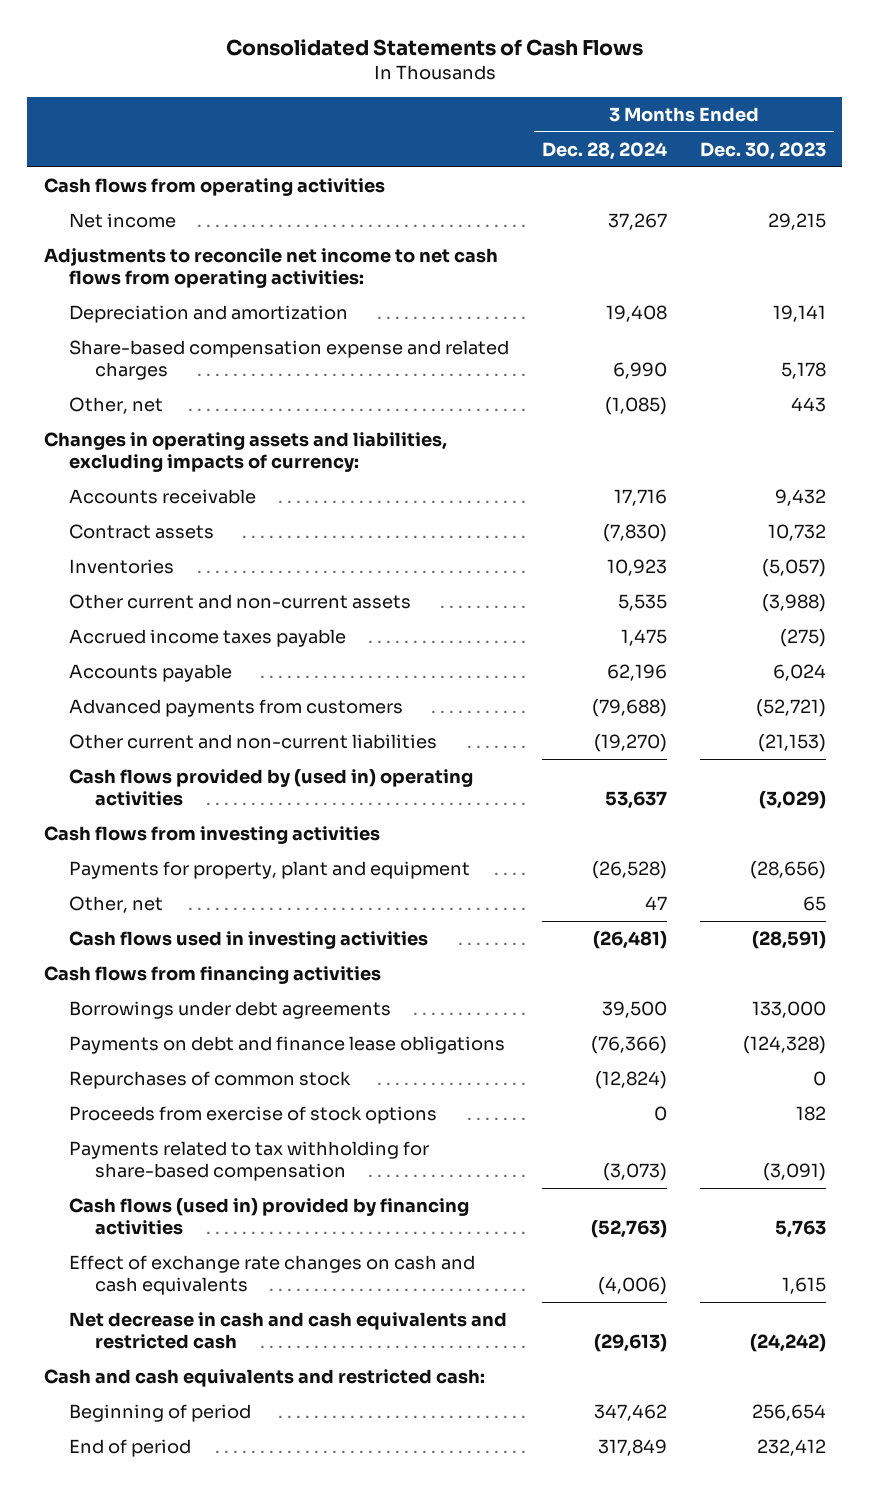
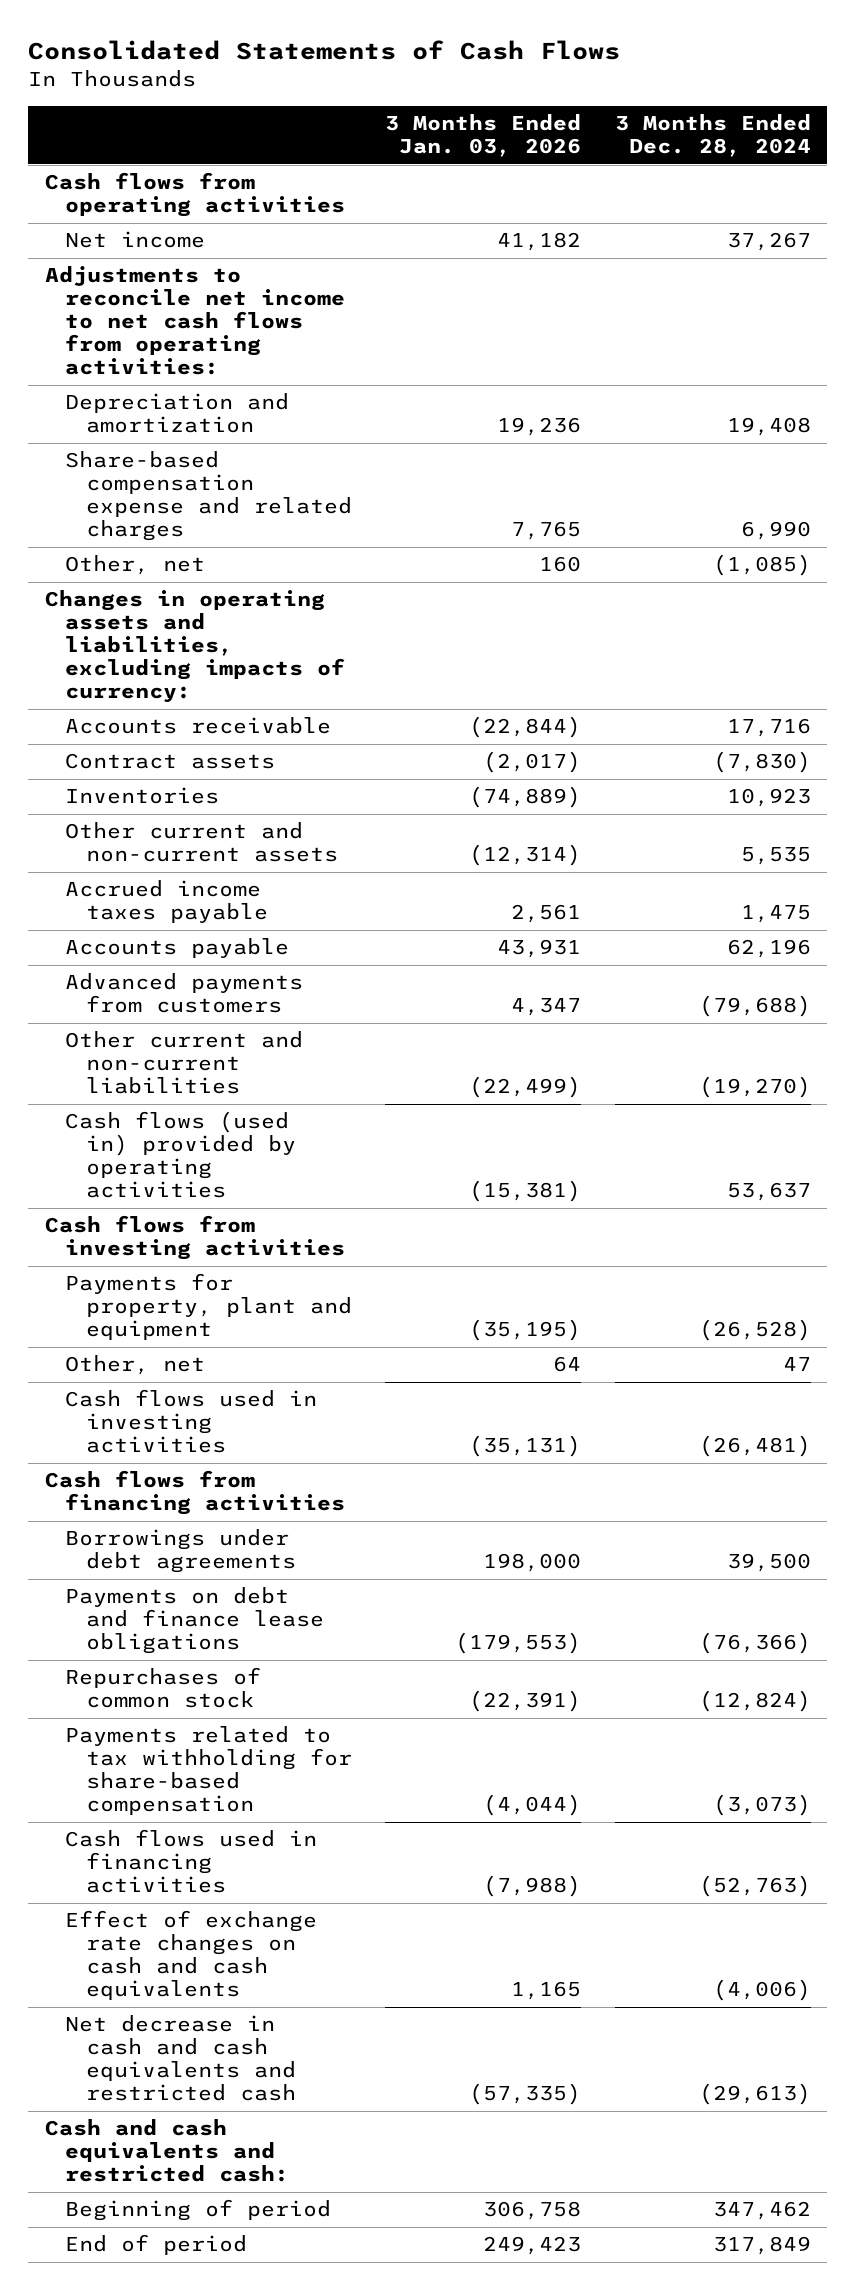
[699,141,826,160] Dec. 30, 2023 -> none
none -> [385,114,582,158] 3 Months Ended Jan. 03, 2026
[69,768,474,807] Cash flows provided by (used in) operating activities -> [65,1111,296,1199] Cash flows (used in) provided by operating activities
[69,1105,438,1124] Proceeds from exercise of stock options -> none
[69,1197,470,1236] Cash flows (used in) provided by financing activities -> [65,1829,318,1894] Cash flows used in financing activities

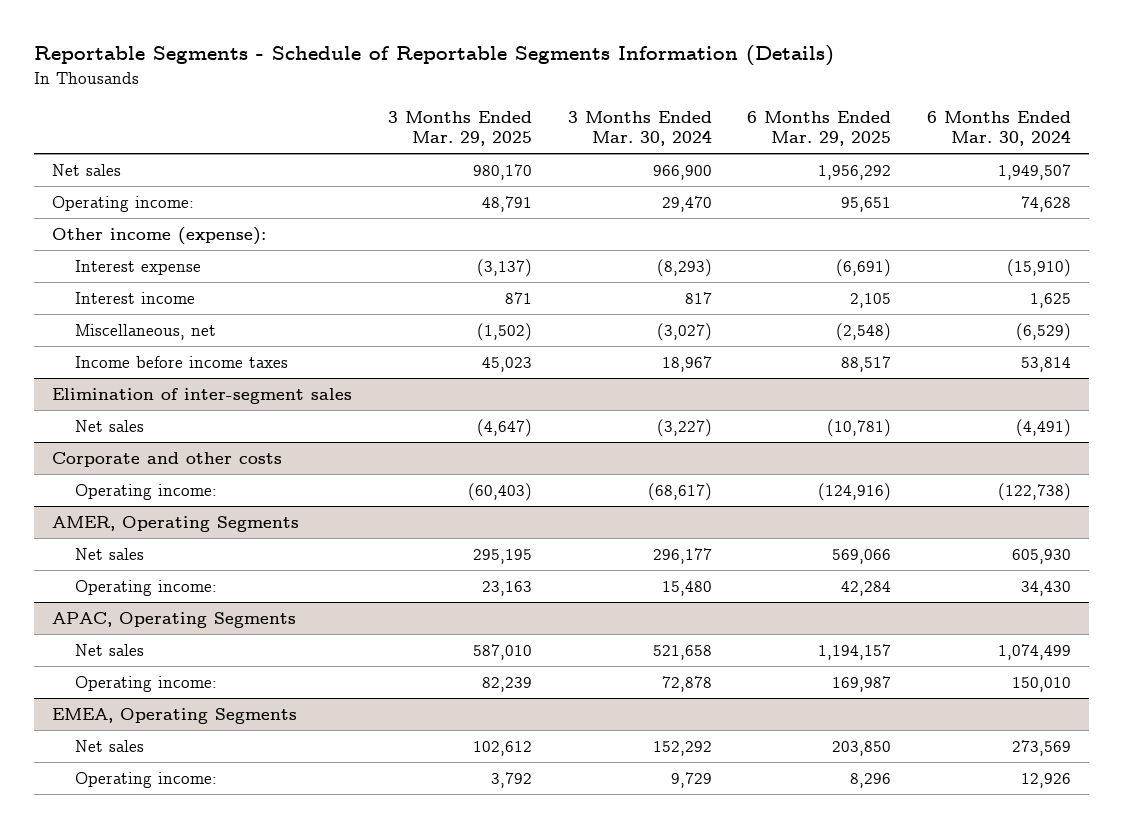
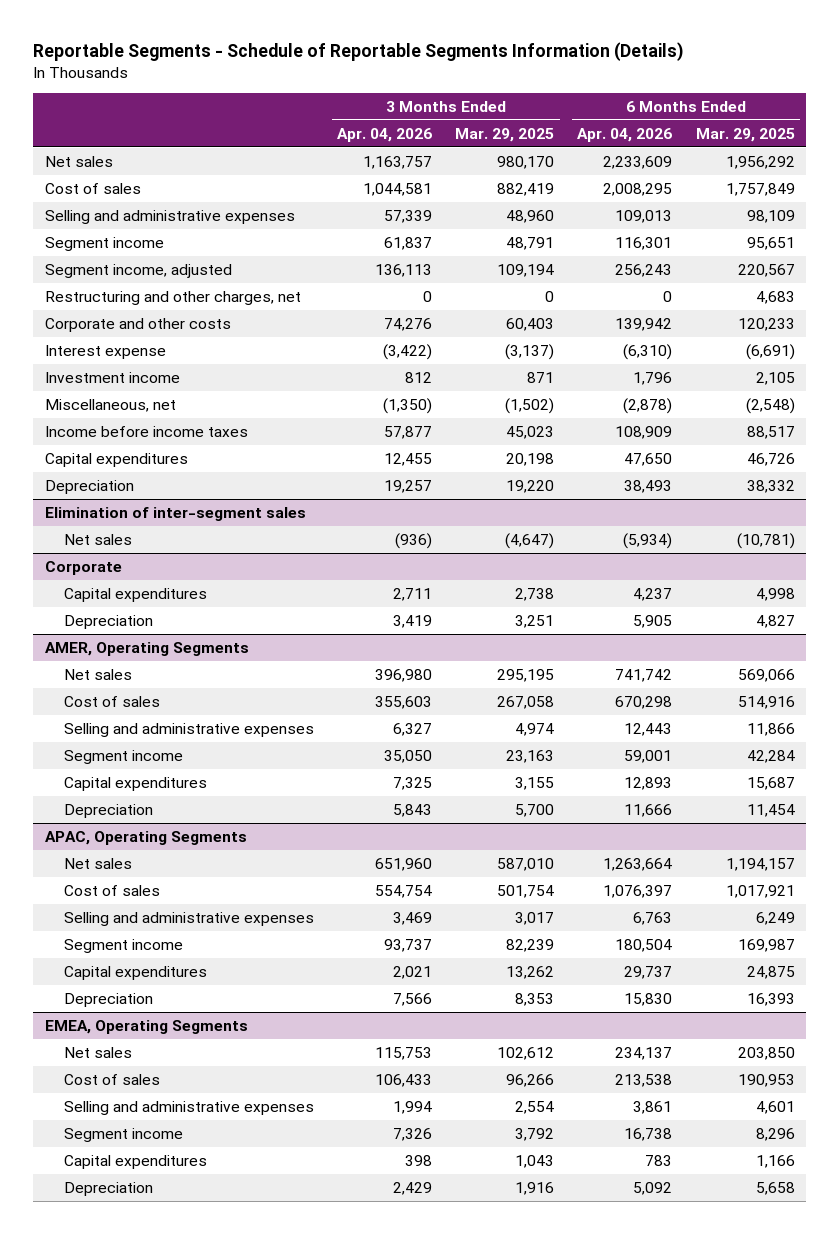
[567,110,712,147] 3 Months Ended Mar. 30, 2024 -> none
[927,110,1072,147] 6 Months Ended Mar. 30, 2024 -> none
none -> [337,127,433,142] Apr. 04, 2026
none -> [577,127,673,142] Apr. 04, 2026
[51,227,266,246] Other income (expense): -> none
none -> [44,182,141,194] Cost of sales
none -> [44,209,295,224] Selling and administrative expenses
[51,196,194,213] Operating income: -> [44,236,164,251] Segment income
none -> [44,263,232,278] Segment income, adjusted
none -> [44,290,301,305] Restructuring and other charges, net
none -> [44,317,231,332] Corporate and other costs
[75,292,196,305] Interest income -> [44,371,180,383] Investment income
none -> [44,452,188,467] Capital expenditures
none -> [44,479,134,494] Depreciation
[75,484,218,501] Operating income: -> none
[51,452,282,468] Corporate and other costs -> [44,560,122,575] Corporate
none -> [64,587,208,602] Capital expenditures
none -> [64,614,154,629] Depreciation
none -> [64,695,161,707] Cost of sales
none -> [64,722,315,737] Selling and administrative expenses
[75,580,218,597] Operating income: -> [64,749,184,764] Segment income
none -> [64,776,208,791] Capital expenditures
none -> [64,803,154,818] Depreciation
none -> [64,884,161,896] Cost of sales
none -> [64,911,315,926] Selling and administrative expenses
[75,676,218,693] Operating income: -> [64,938,184,953] Segment income
none -> [64,965,208,980] Capital expenditures
none -> [64,992,154,1007] Depreciation
none -> [64,1073,161,1085] Cost of sales
none -> [64,1100,315,1115] Selling and administrative expenses
[75,772,218,789] Operating income: -> [64,1127,184,1142] Segment income
none -> [64,1154,208,1169] Capital expenditures
none -> [64,1181,154,1196] Depreciation

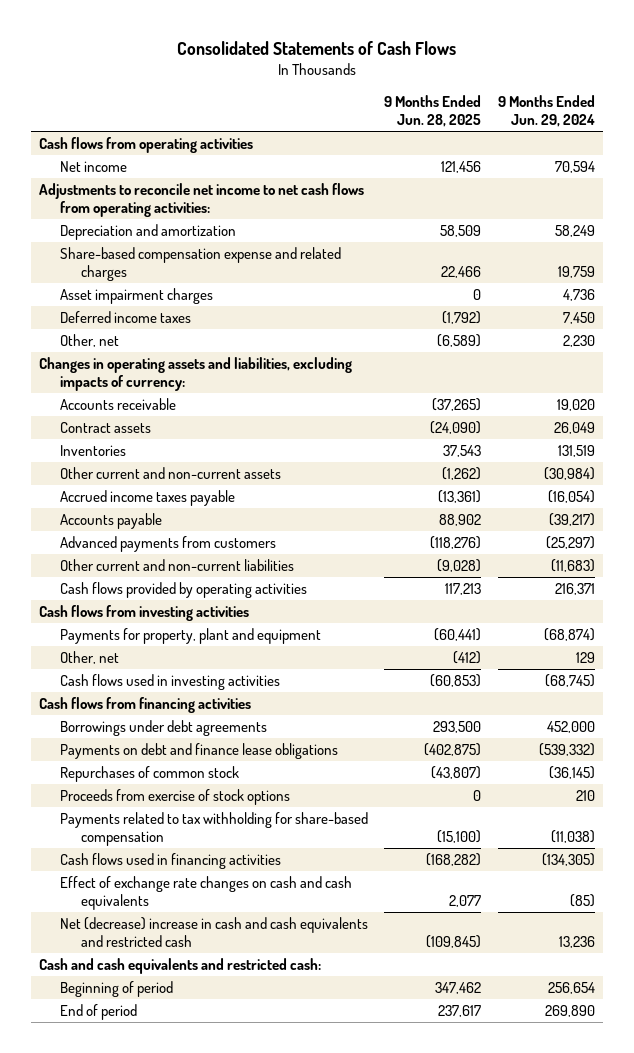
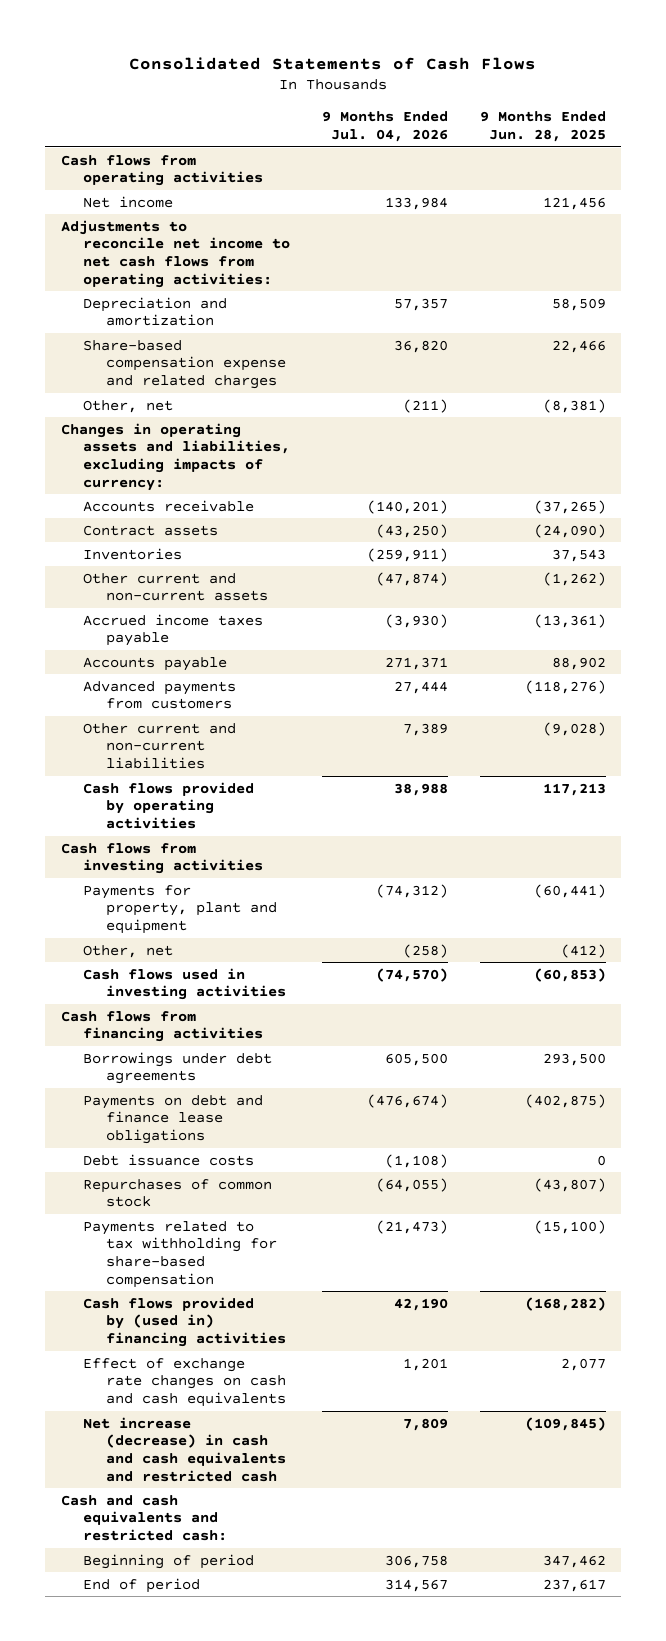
[497,95,595,128] 9 Months Ended Jun. 29, 2024 -> none
none -> [321,111,448,143] 9 Months Ended Jul. 04, 2026
[60,287,214,304] Asset impairment charges -> none
[60,310,192,323] Deferred income taxes -> none
[437,333,482,347] (6,589) -> [542,398,606,413] (8,381)
none -> [83,1153,255,1166] Debt issuance costs
[60,788,291,805] Proceeds from exercise of stock options -> none
[60,852,282,869] Cash flows used in financing activities -> [83,1296,287,1348] Cash flows provided by (used in) financing activities
[60,916,369,947] Net (decrease) increase in cash and cash equivalents and restricted cash -> [83,1416,287,1482] Net increase (decrease) in cash and cash equivalents and restricted cash

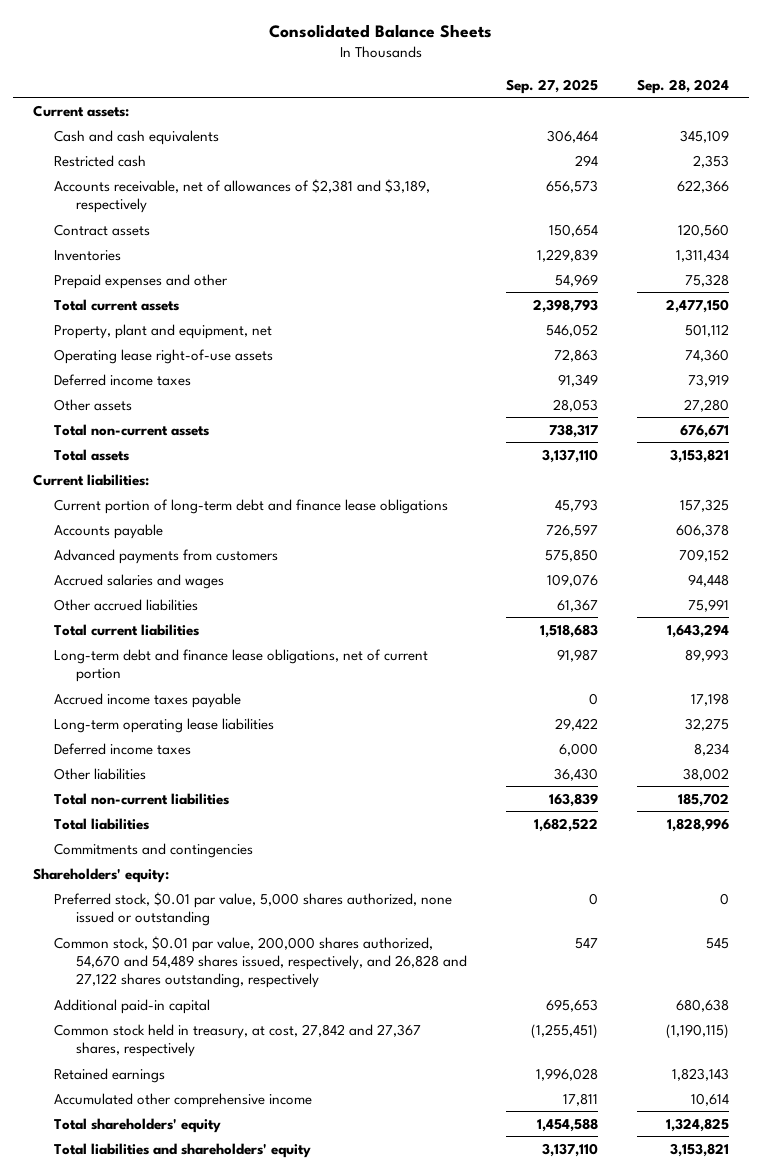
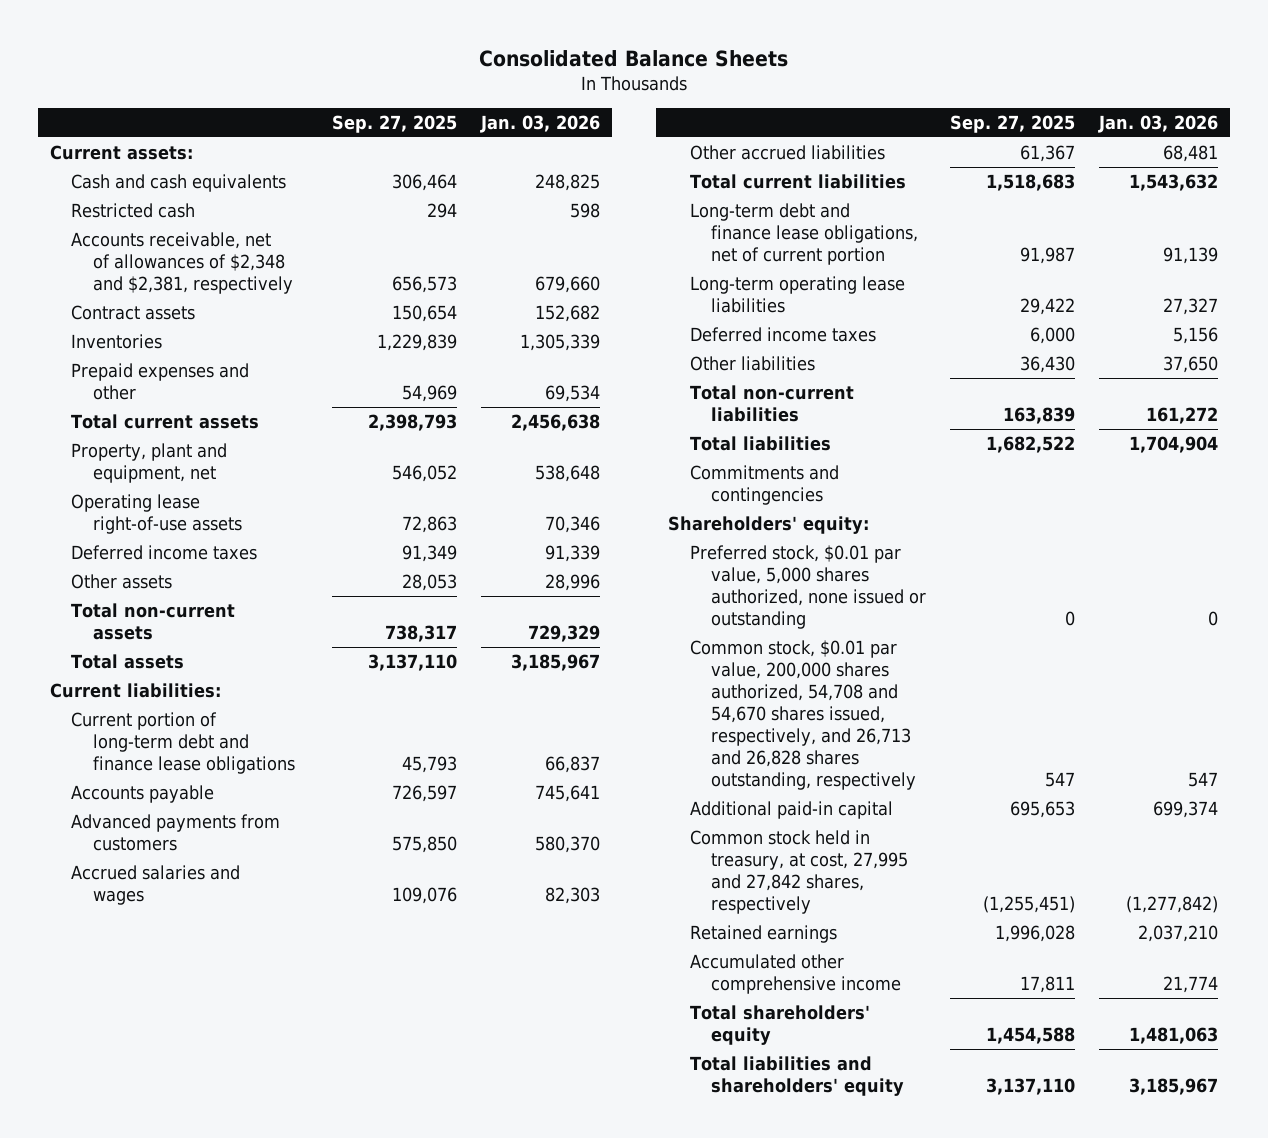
[637,78,730,94] Sep. 28, 2024 -> none
none -> [479,114,600,133] Jan. 03, 2026
[54,178,431,213] Accounts receivable, net of allowances of $2,381 and $3,189, respectively -> [71,232,293,294] Accounts receivable, net of allowances of $2,348 and $2,381, respectively
[54,692,242,708] Accrued income taxes payable -> none
[54,935,468,989] Common stock, $0.01 par value, 200,000 shares authorized, 54,670 and 54,489 shares issued, respectively, and 26,828 and 27,122 shares outstanding, respectively -> [689,640,917,790] Common stock, $0.01 par value, 200,000 shares authorized, 54,708 and 54,670 shares issued, respectively, and 26,713 and 26,828 shares outstanding, respectively
[54,1023,422,1057] Common stock held in treasury, at cost, 27,842 and 27,367 shares, respectively -> [689,830,909,914] Common stock held in treasury, at cost, 27,995 and 27,842 shares, respectively

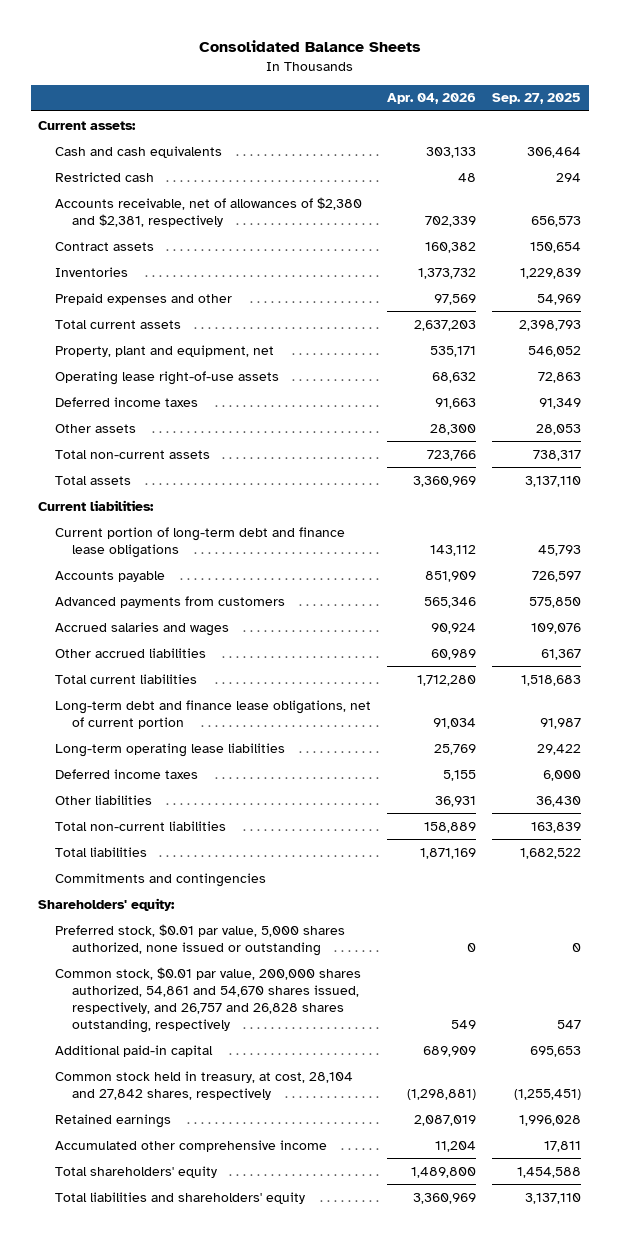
[479,114,600,133] Jan. 03, 2026 -> none
none -> [387,93,477,105] Apr. 04, 2026
[71,232,293,294] Accounts receivable, net of allowances of $2,348 and $2,381, respectively -> [55,196,363,227] Accounts receivable, net of allowances of $2,380 and $2,381, respectively
[689,640,917,790] Common stock, $0.01 par value, 200,000 shares authorized, 54,708 and 54,670 shares issued, respectively, and 26,713 and 26,828 shares outstanding, respectively -> [55,966,362,1033] Common stock, $0.01 par value, 200,000 shares authorized, 54,861 and 54,670 shares issued, respectively, and 26,757 and 26,828 shares outstanding, respectively
[689,830,909,914] Common stock held in treasury, at cost, 27,995 and 27,842 shares, respectively -> [55,1070,354,1100] Common stock held in treasury, at cost, 28,104 and 27,842 shares, respectively

